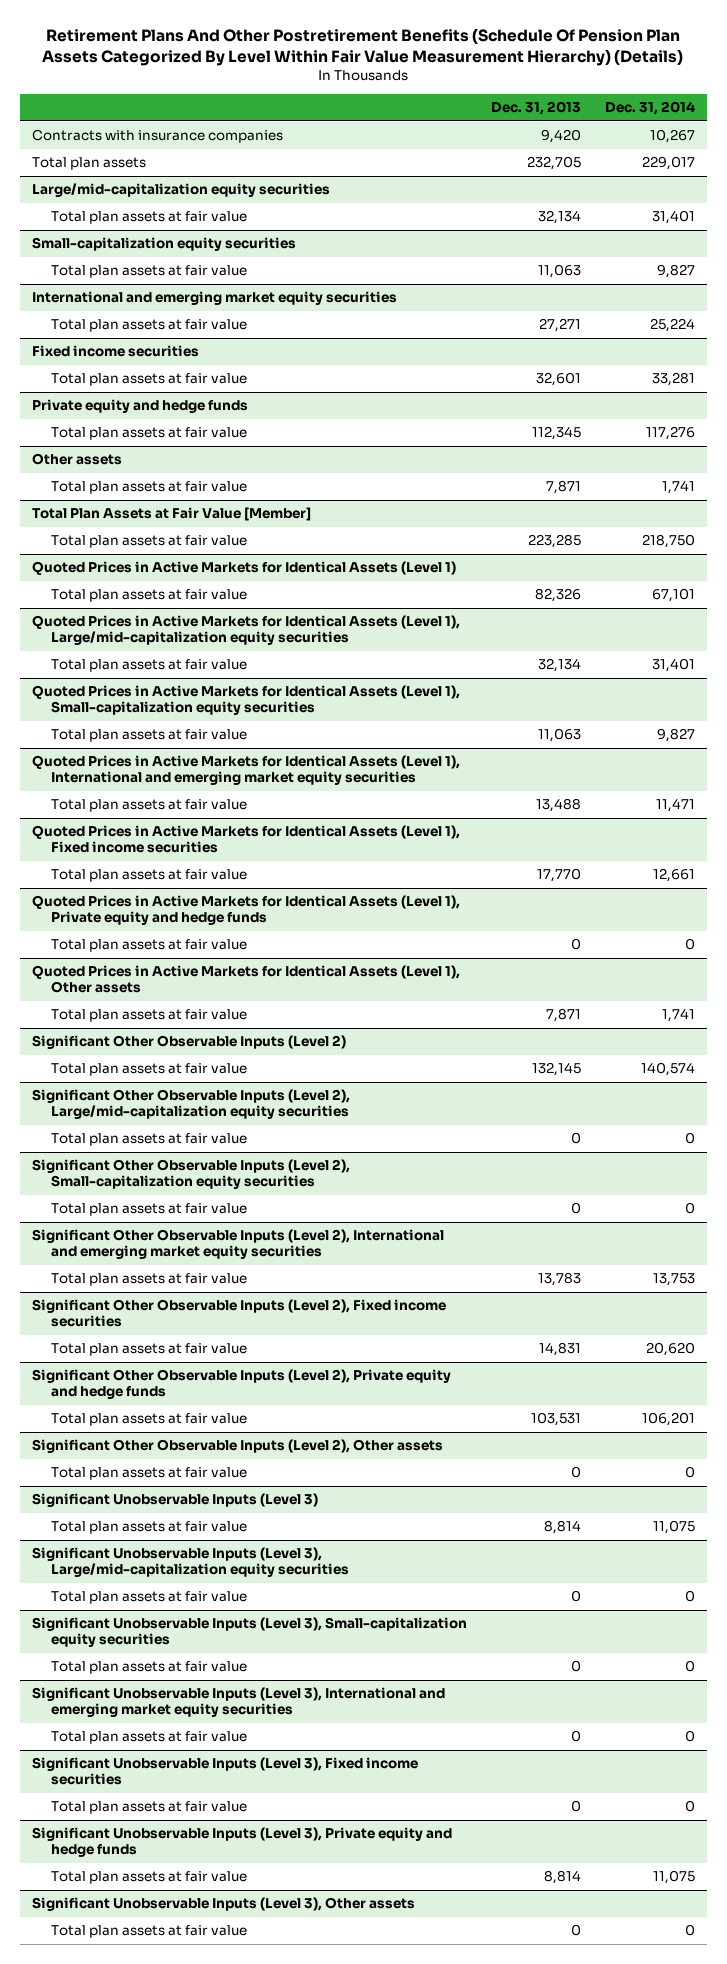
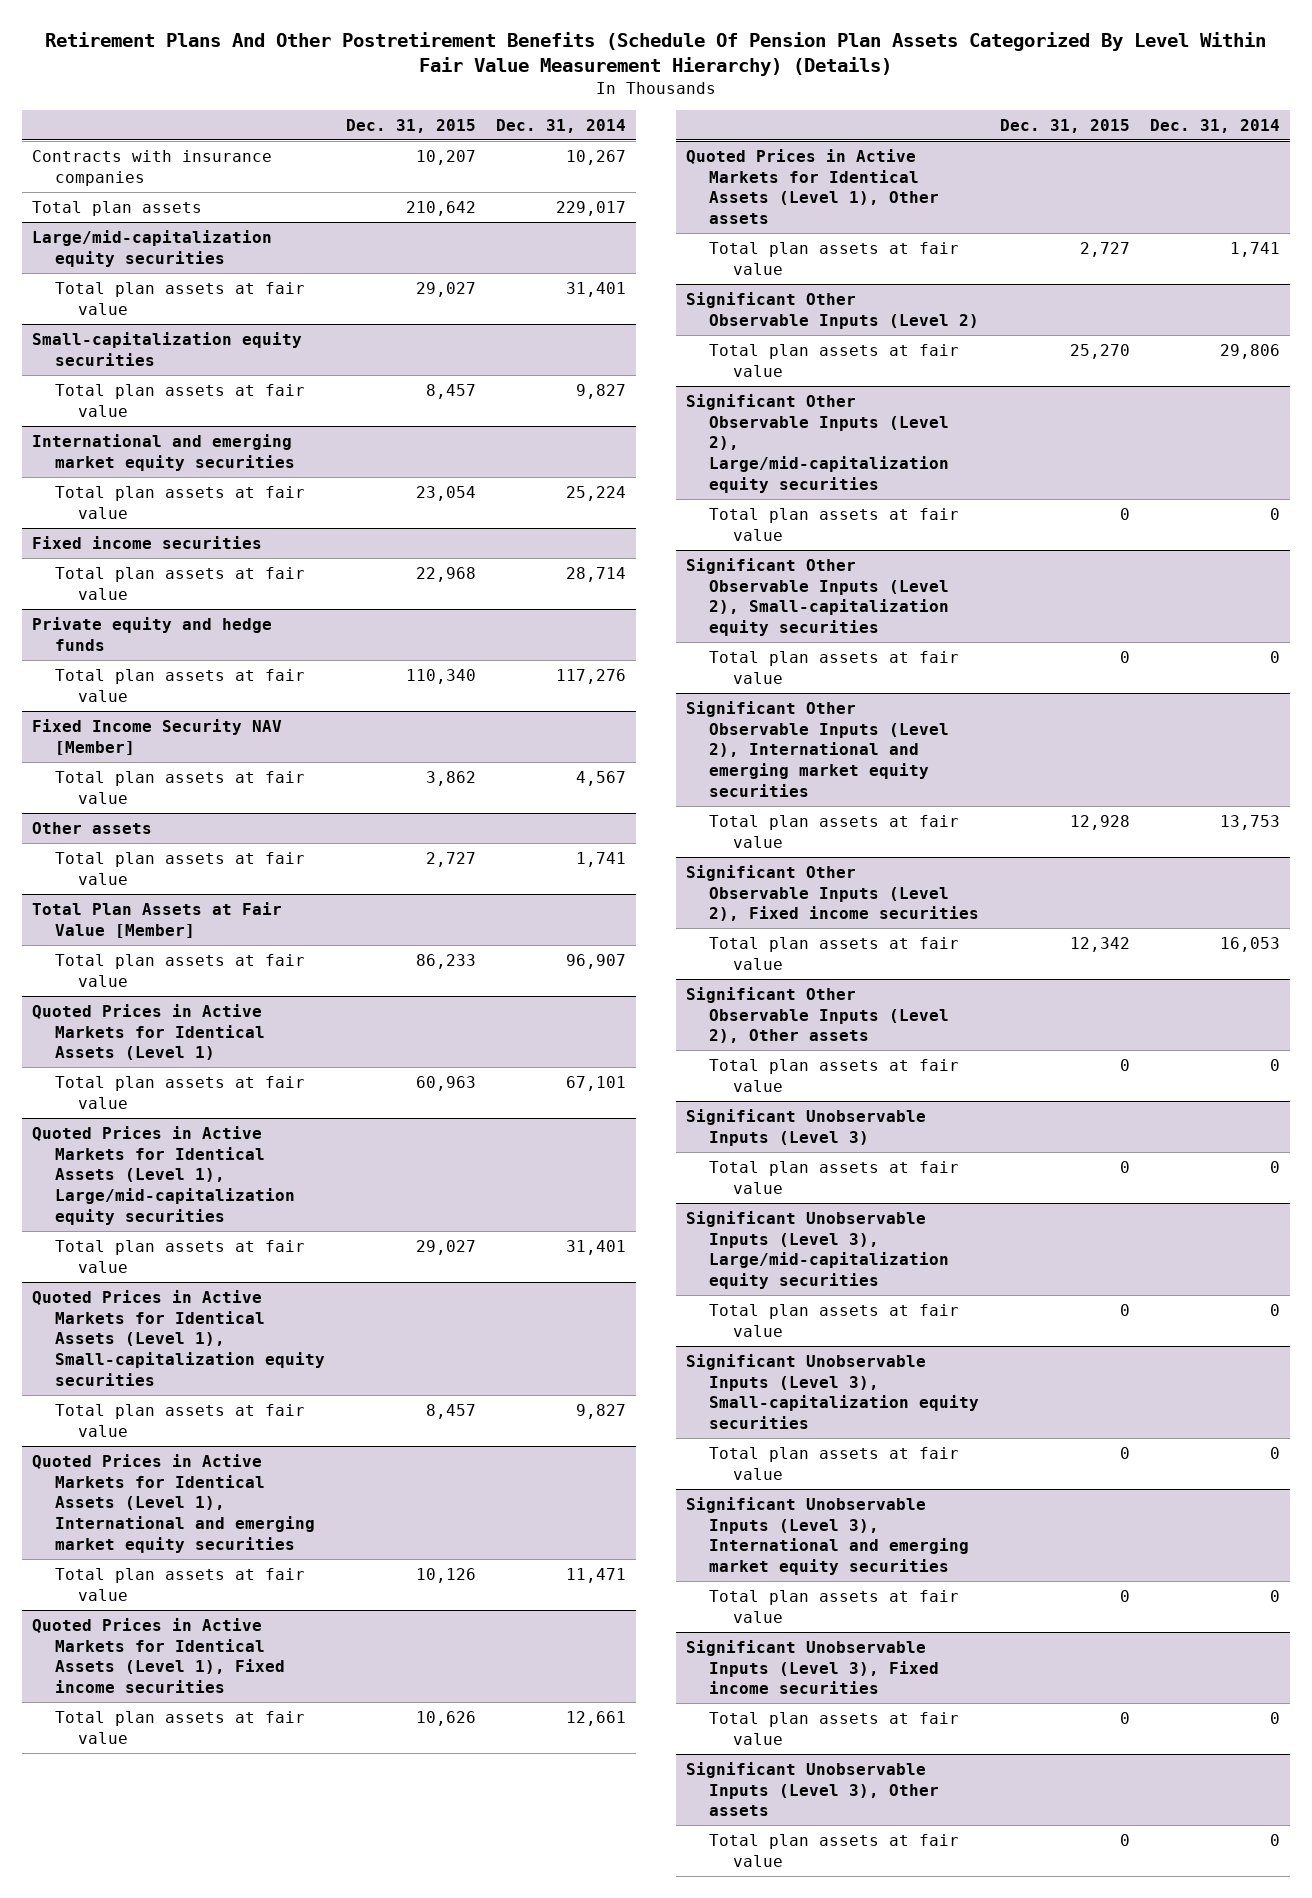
[490,101,581,116] Dec. 31, 2013 -> none
none -> [345,118,476,133] Dec. 31, 2015
[652,372,696,387] 33,281 -> [565,566,626,582] 28,714
none -> [32,718,283,755] Fixed Income Security NAV [Member]
none -> [55,770,306,804] Total plan assets at fair value
[642,534,696,549] 218,750 -> [565,953,626,969] 96,907
[31,895,460,926] Quoted Prices in Active Markets for Identical Assets (Level 1), Private equity and hedge funds -> none
[51,939,248,953] Total plan assets at fair value -> none
[641,1062,696,1077] 140,574 -> [1220,343,1281,359] 29,806
[31,1369,451,1400] Significant Other Observable Inputs (Level 2), Private equity and hedge funds -> none
[51,1413,248,1427] Total plan assets at fair value -> none
[646,1342,696,1357] 20,620 -> [1220,936,1281,952] 16,053
[653,1520,696,1535] 11,075 -> [1270,1160,1281,1173] 0
[31,1827,452,1858] Significant Unobservable Inputs (Level 3), Private equity and hedge funds -> none
[51,1871,248,1885] Total plan assets at fair value -> none

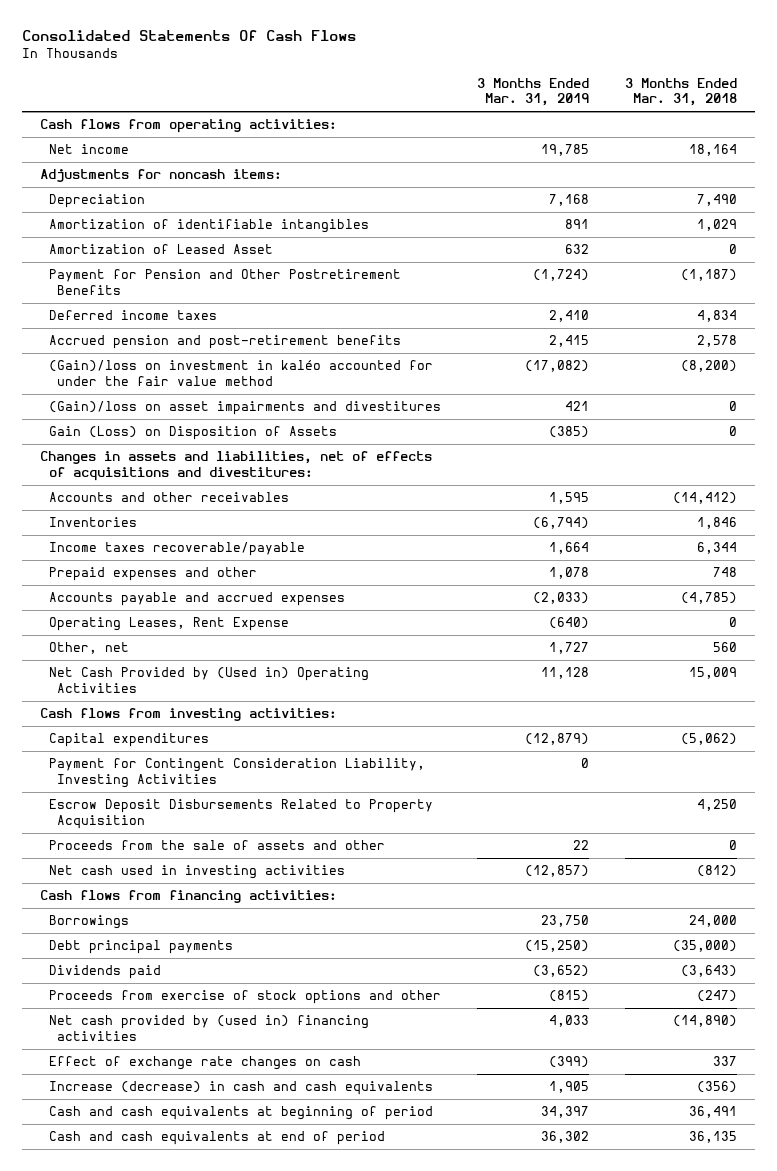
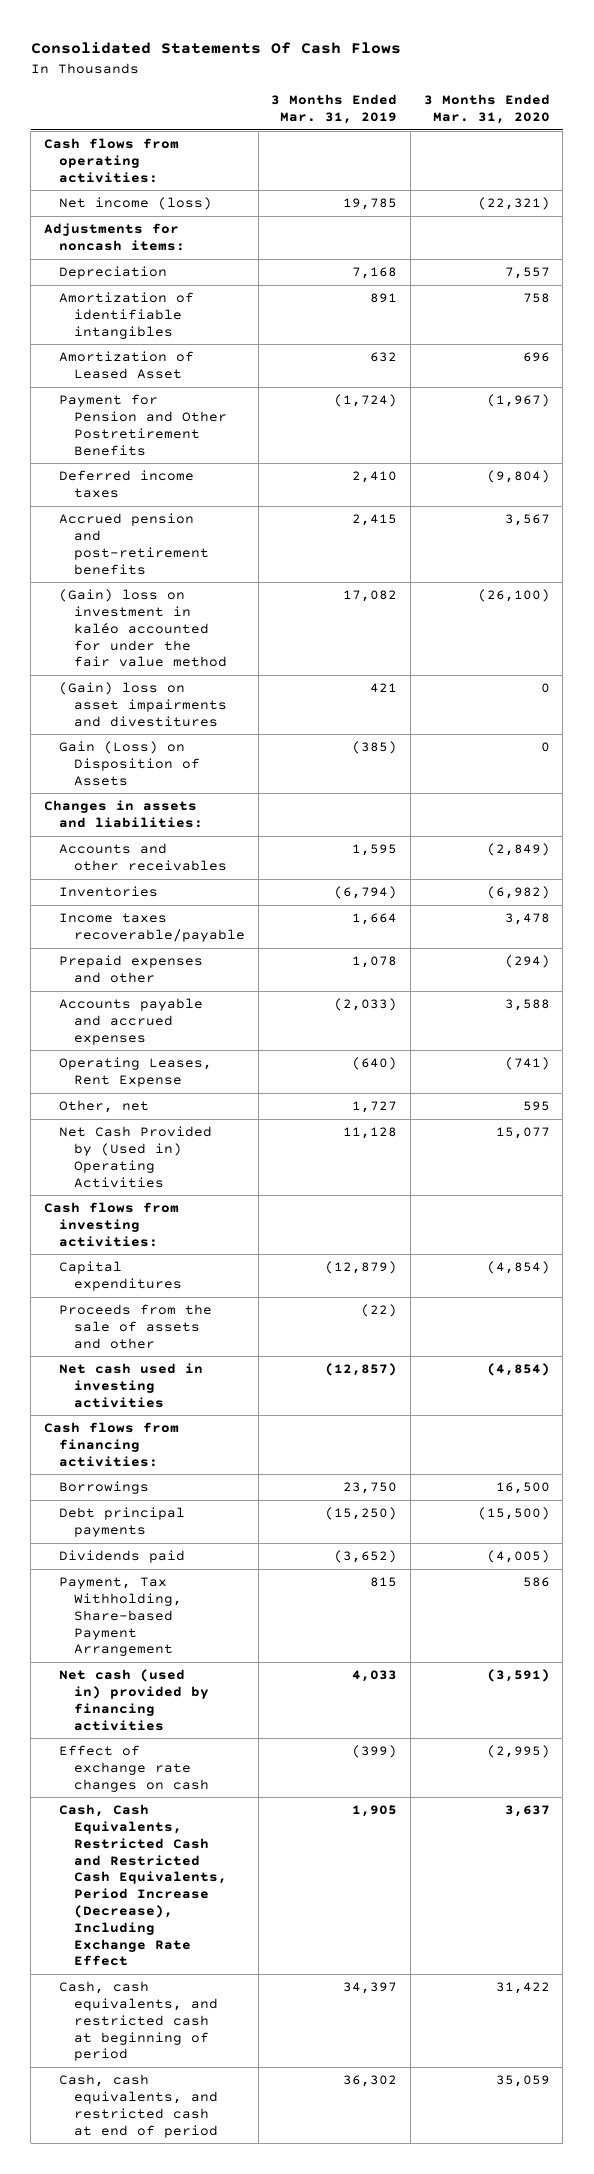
[625,77,738,107] 3 Months Ended Mar. 31, 2018 -> none
none -> [423,94,550,125] 3 Months Ended Mar. 31, 2020
[48,144,129,155] Net income -> [59,197,213,211] Net income (loss)
[48,360,433,387] (Gain)/loss on investment in kaléo accounted for under the fair value method -> [59,589,228,668] (Gain) loss on investment in kaléo accounted for under the fair value method
[524,360,589,373] (17,082) -> [343,590,398,603] 17,082
[48,401,441,416] (Gain)/loss on asset impairments and divestitures -> [59,682,228,727] (Gain) loss on asset impairments and divestitures
[40,451,433,482] Changes in assets and liabilities, net of effects of acquisitions and divestitures: -> [44,800,204,828] Changes in assets and liabilities:
[48,758,425,789] Payment for Contingent Consideration Liability, Investing Activities -> none
[48,799,433,830] Escrow Deposit Disbursements Related to Property Acquisition -> none
[572,840,589,851] 22 -> [361,1304,398,1318] (22)
[48,990,441,1005] Proceeds from exercise of stock options and other -> none
none -> [59,1577,183,1657] Payment, Tax Withholding, Share-based Payment Arrangement
[48,1015,369,1042] Net cash provided by (used in) financing activities -> [59,1669,210,1731] Net cash (used in) provided by financing activities
[48,1081,433,1096] Increase (decrease) in cash and cash equivalents -> [59,1804,228,1967] Cash, Cash Equivalents, Restricted Cash and Restricted Cash Equivalents, Period Increase (Decrease), Including Exchange Rate Effect
[48,1106,433,1121] Cash and cash equivalents at beginning of period -> [59,1981,219,2062] Cash, cash equivalents, and restricted cash at beginning of period
[48,1131,385,1146] Cash and cash equivalents at end of period -> [59,2074,219,2138] Cash, cash equivalents, and restricted cash at end of period

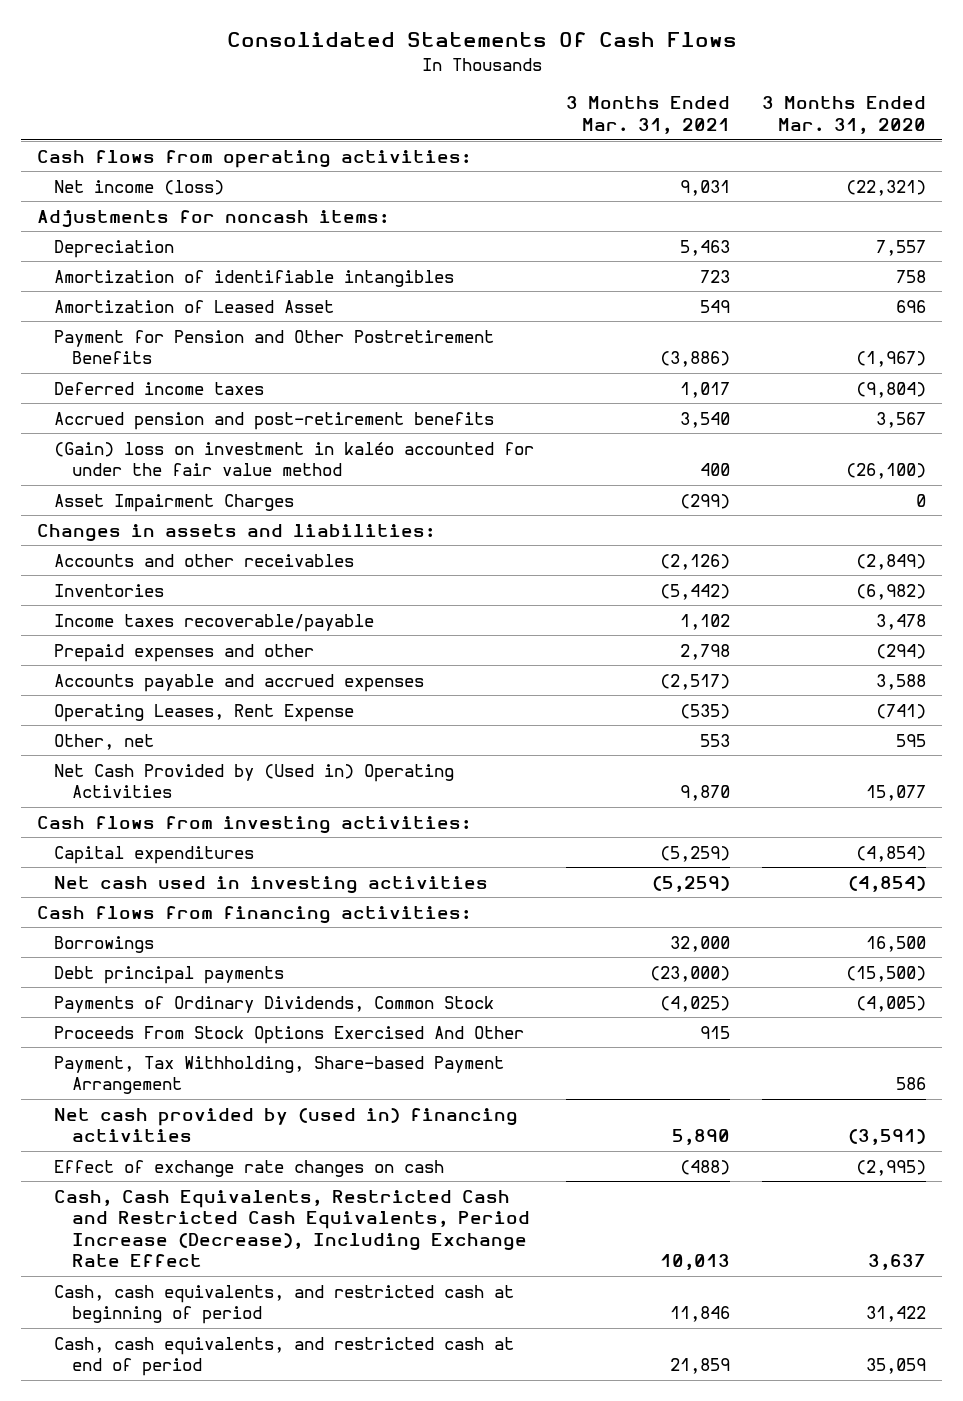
[271,94,398,125] 3 Months Ended Mar. 31, 2019 -> none
none -> [566,96,731,134] 3 Months Ended Mar. 31, 2021
[59,741,201,786] Gain (Loss) on Disposition of Assets -> none
[59,682,228,727] (Gain) loss on asset impairments and divestitures -> [54,493,295,512] Asset Impairment Charges
[59,1304,213,1349] Proceeds from the sale of assets and other -> none
[59,1550,186,1564] Dividends paid -> [54,995,495,1013] Payments of Ordinary Dividends, Common Stock
none -> [54,1025,525,1044] Proceeds From Stock Options Exercised And Other
[59,1669,210,1731] Net cash (used in) provided by financing activities -> [54,1107,519,1143] Net cash provided by (used in) financing activities

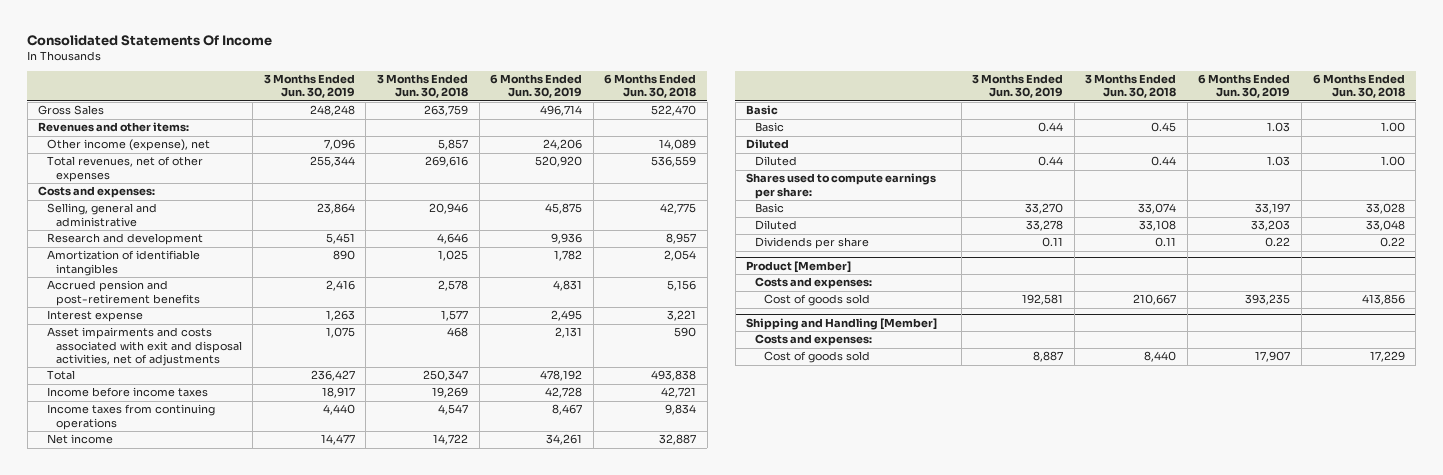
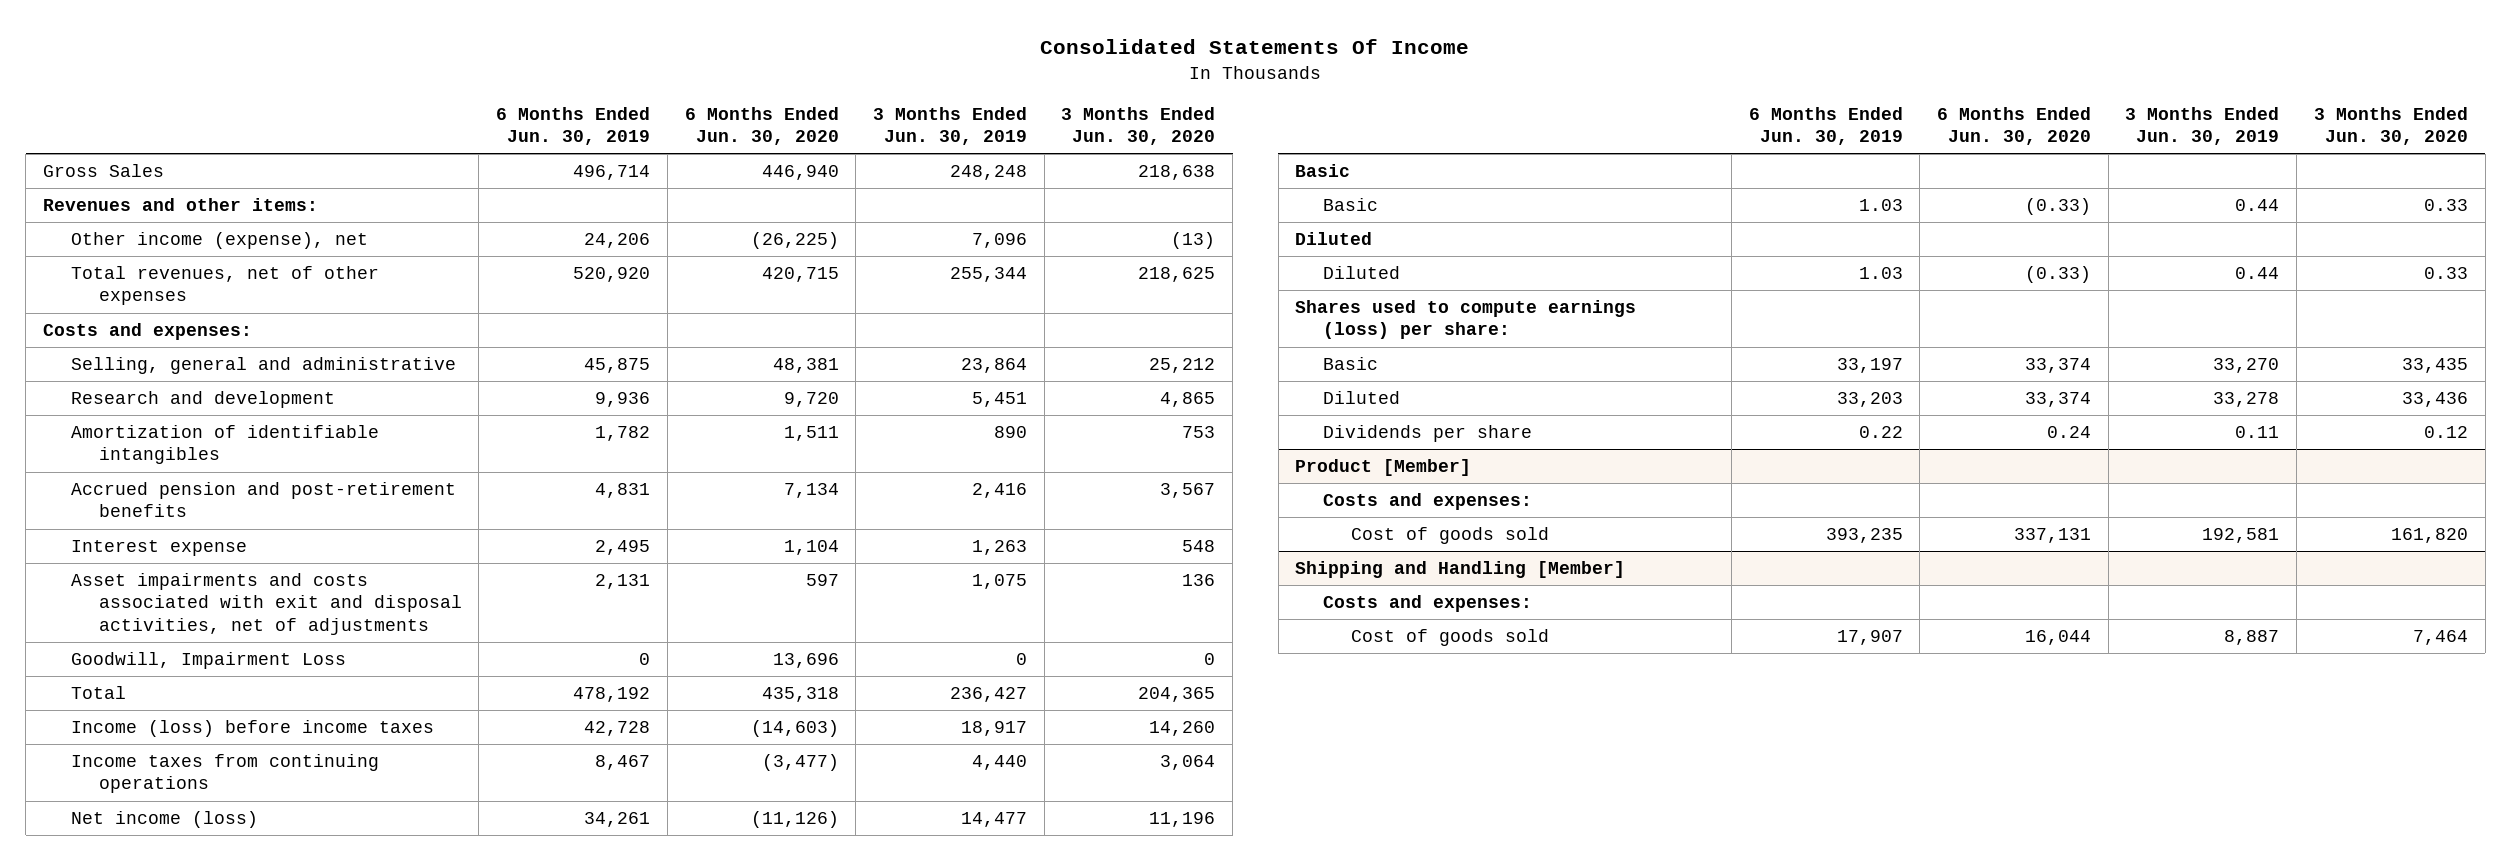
[377,74,469,99] 3 Months Ended Jun. 30, 2018 -> none
[604,74,697,99] 6 Months Ended Jun. 30, 2018 -> none
none -> [684,106,839,146] 6 Months Ended Jun. 30, 2020
none -> [1061,106,1216,146] 3 Months Ended Jun. 30, 2020
none -> [70,652,346,670] Goodwill, Impairment Loss
[46,387,208,398] Income before income taxes -> [70,720,434,738] Income (loss) before income taxes
[46,434,113,445] Net income -> [70,811,258,829] Net income (loss)
[746,173,937,199] Shares used to compute earnings per share: -> [1295,300,1637,340] Shares used to compute earnings (loss) per share:

